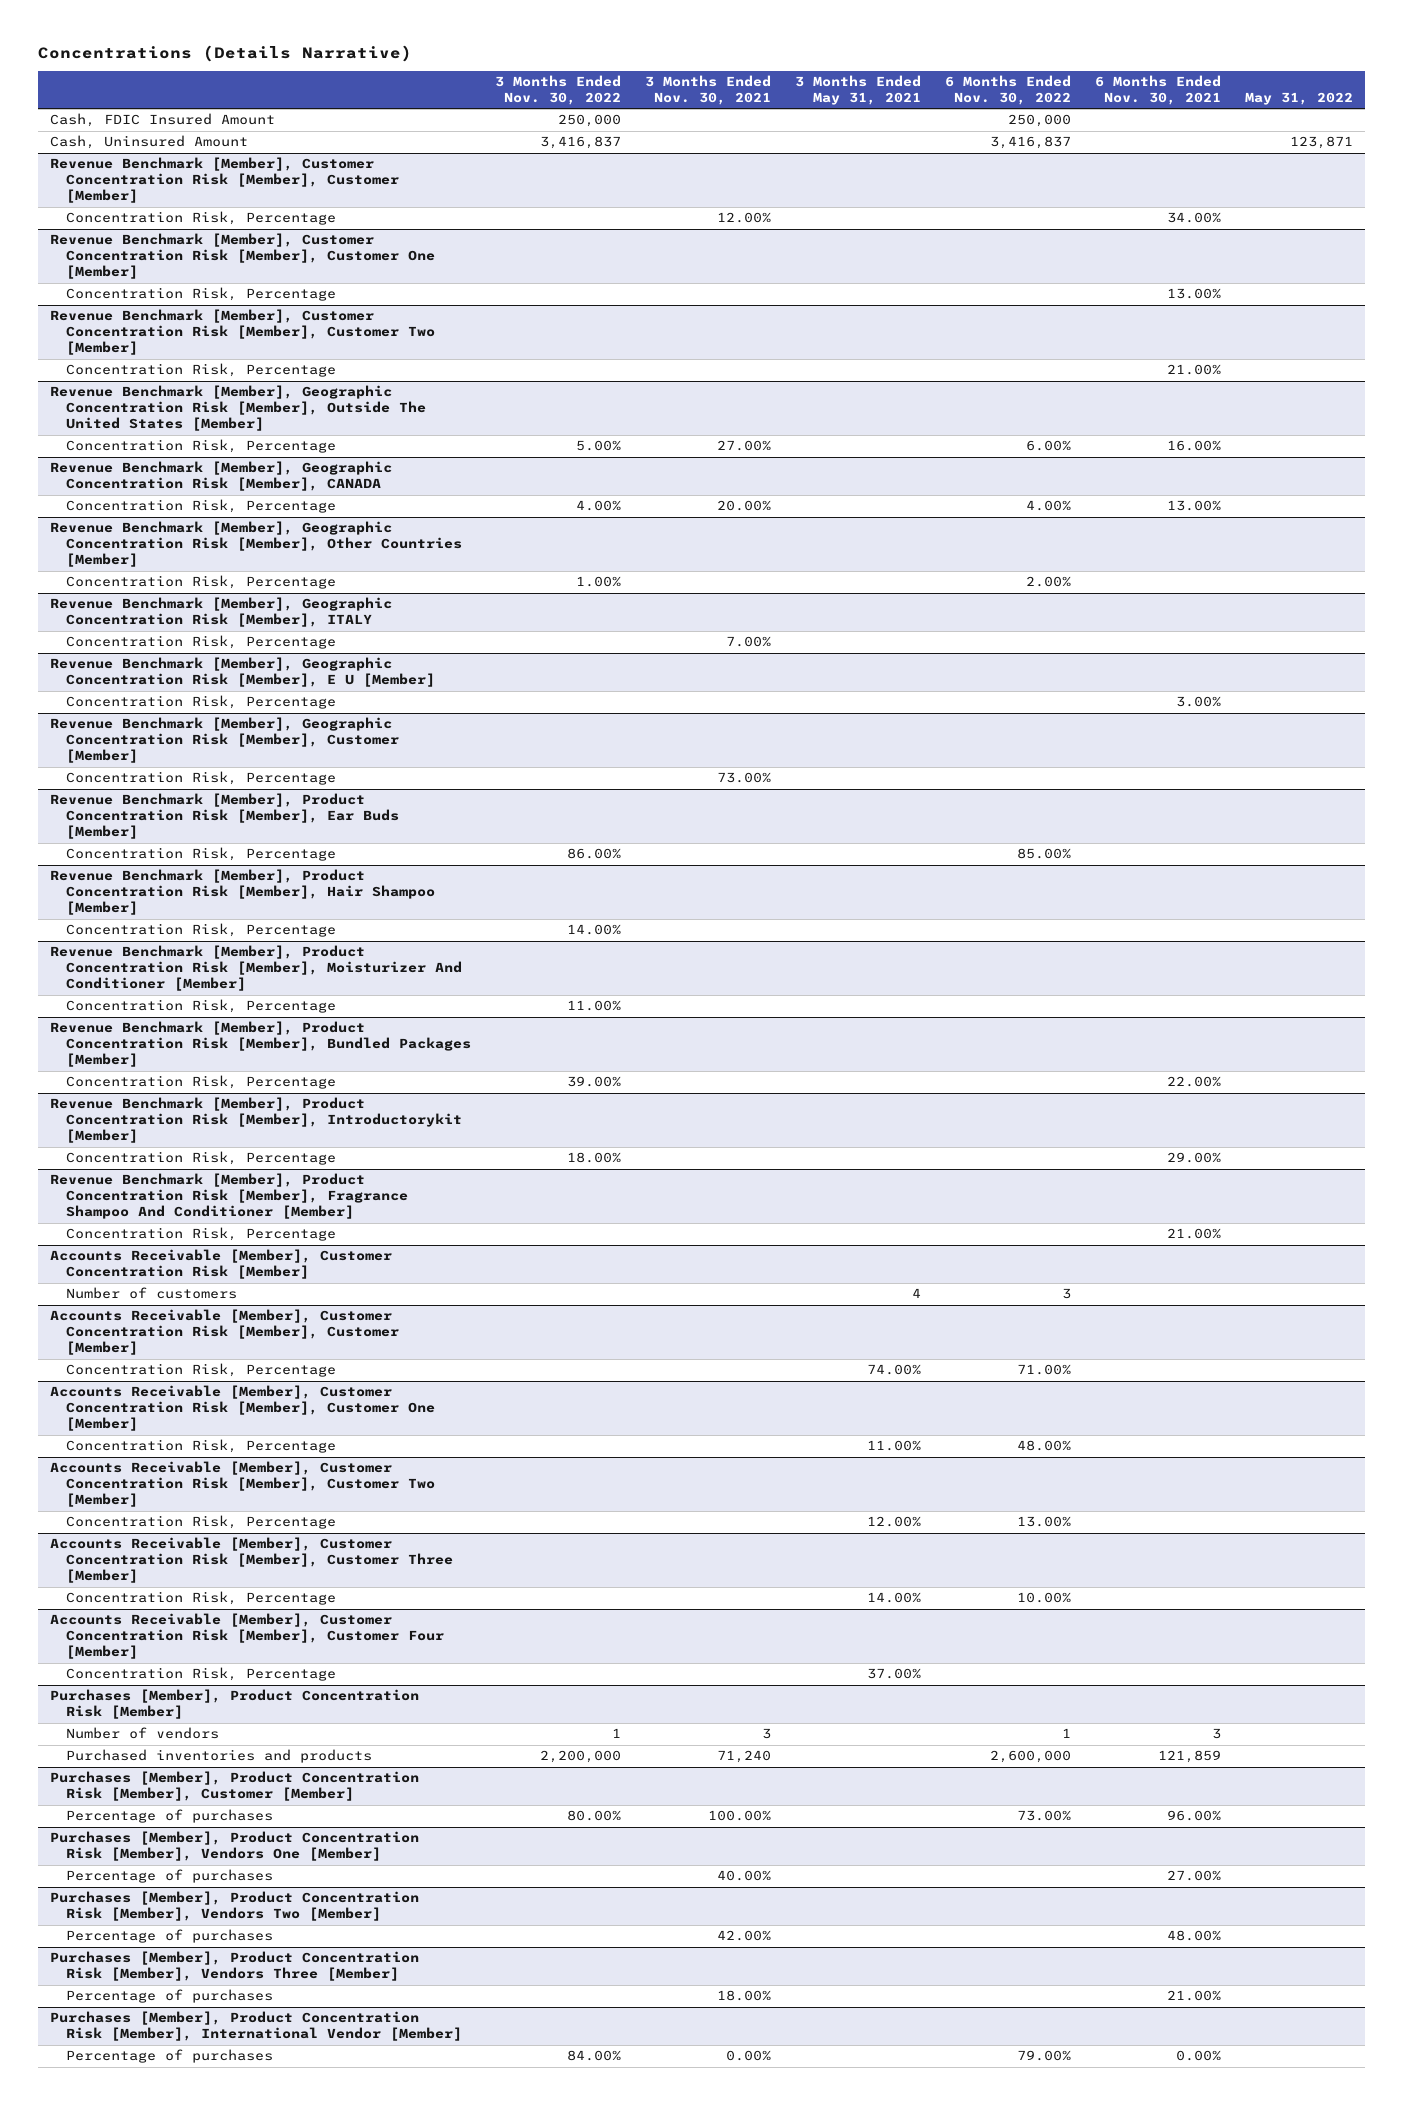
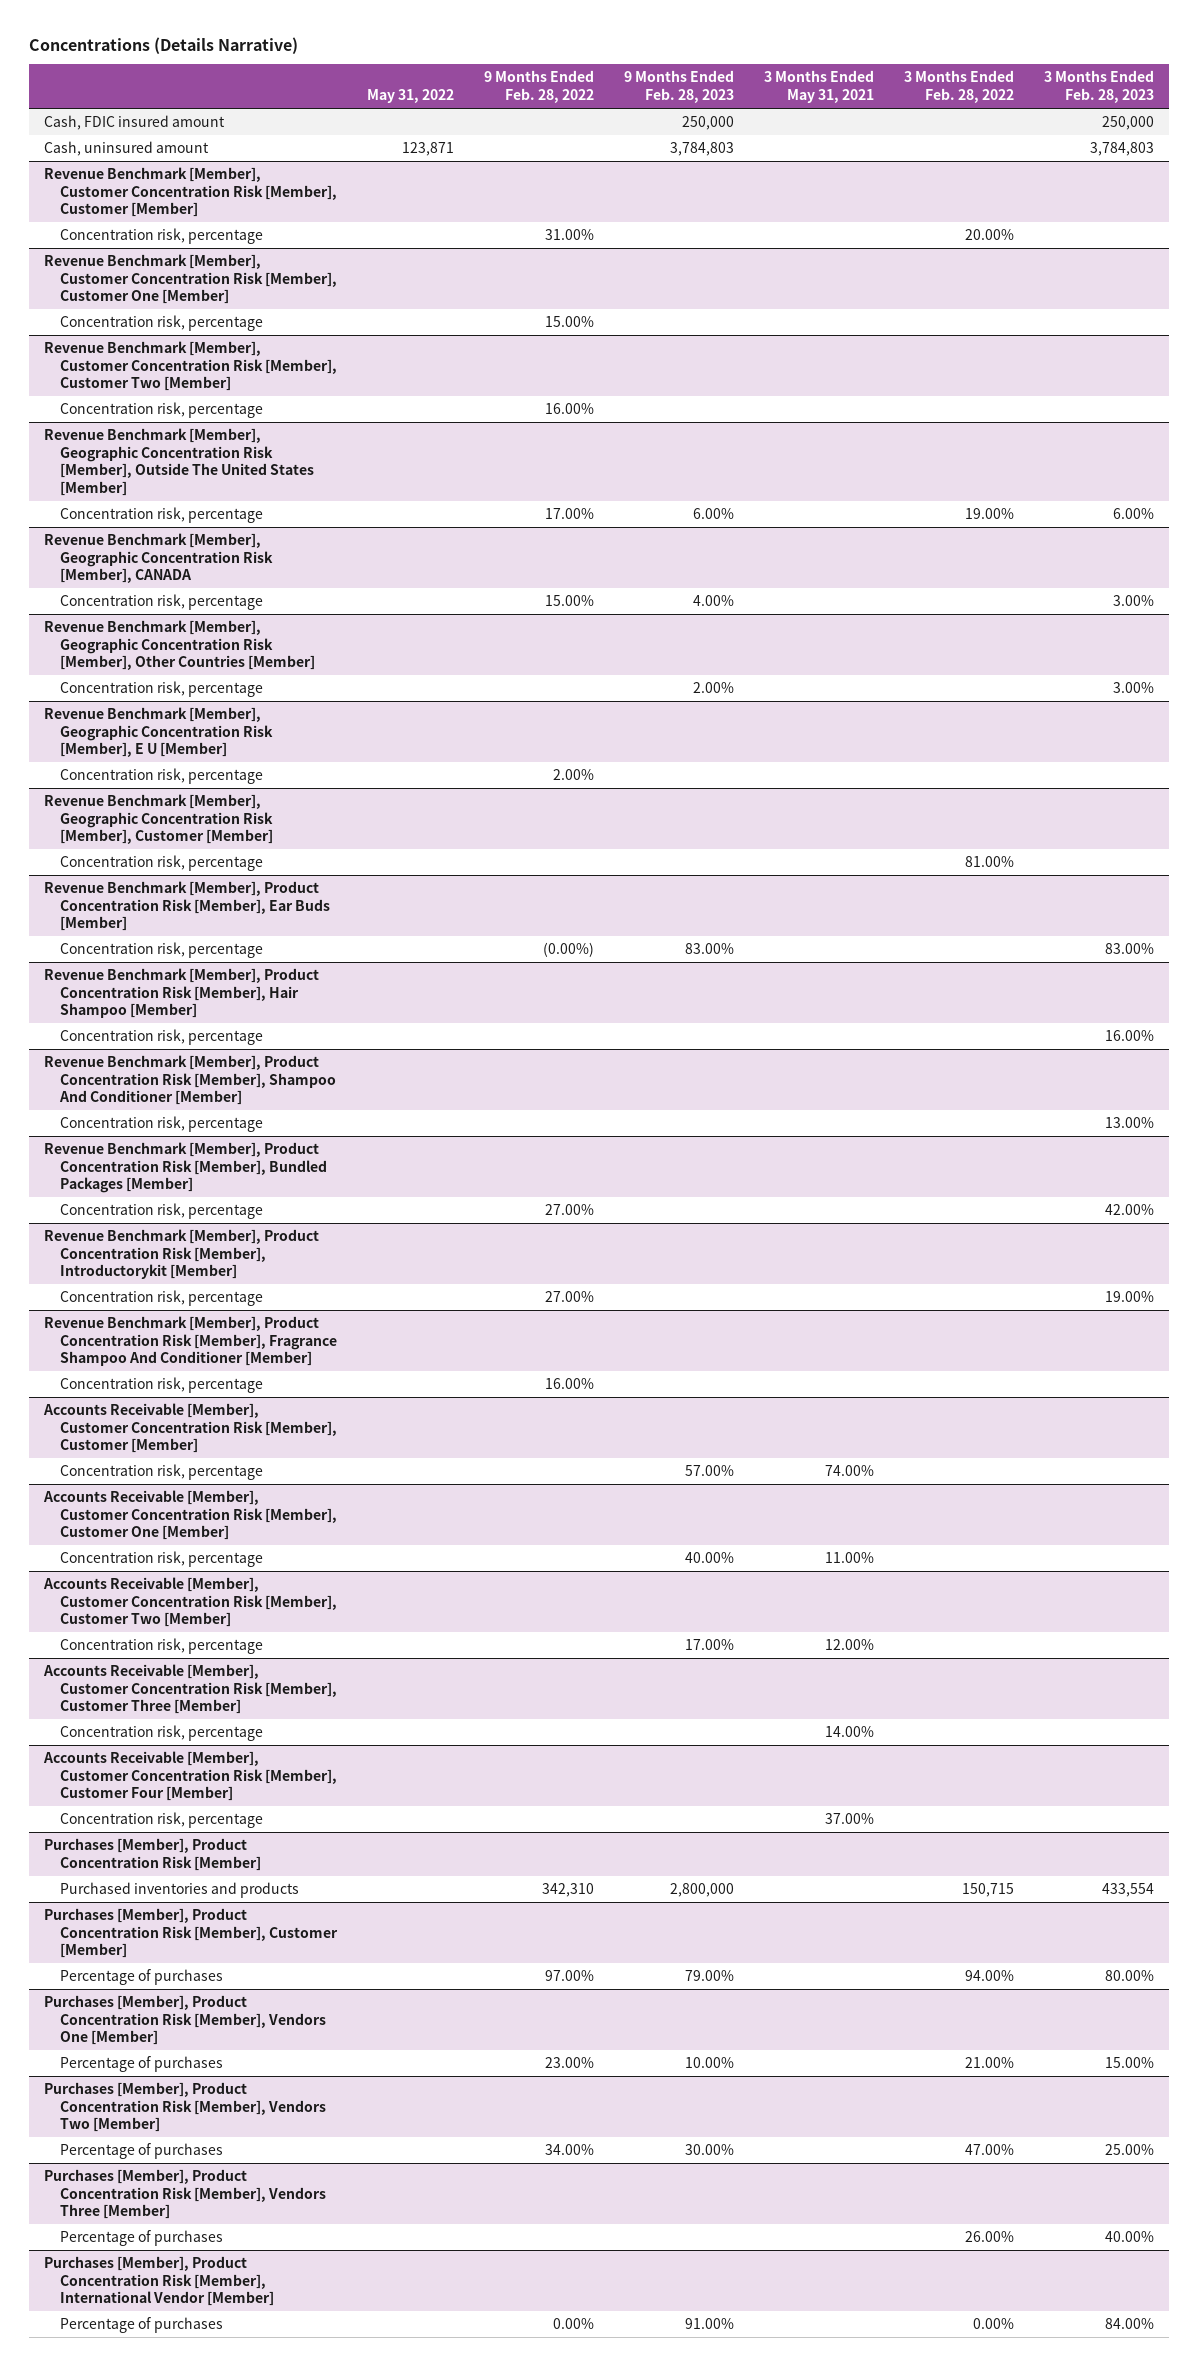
[495,74,622,105] 3 Months Ended Nov. 30, 2022 -> none
[645,74,772,105] 3 Months Ended Nov. 30, 2021 -> none
[945,74,1072,105] 6 Months Ended Nov. 30, 2022 -> none
[1095,74,1222,105] 6 Months Ended Nov. 30, 2021 -> none
none -> [484,70,595,104] 9 Months Ended Feb. 28, 2022
none -> [624,70,735,104] 9 Months Ended Feb. 28, 2023
none -> [904,70,1015,104] 3 Months Ended Feb. 28, 2022
none -> [1044,70,1155,104] 3 Months Ended Feb. 28, 2023
[49,113,275,128] Cash, FDIC Insured Amount -> [44,115,226,131] Cash, FDIC insured amount
[49,135,248,150] Cash, Uninsured Amount -> [44,141,210,157] Cash, uninsured amount
[66,211,337,226] Concentration Risk, Percentage -> [60,228,264,245] Concentration risk, percentage
[66,287,337,302] Concentration Risk, Percentage -> [60,315,264,332] Concentration risk, percentage
[66,363,337,378] Concentration Risk, Percentage -> [60,402,264,419] Concentration risk, percentage
[66,439,337,454] Concentration Risk, Percentage -> [60,507,264,524] Concentration risk, percentage
[66,499,337,514] Concentration Risk, Percentage -> [60,594,264,611] Concentration risk, percentage
[49,597,392,628] Revenue Benchmark [Member], Geographic Concentration Risk [Member], ITALY -> none
[66,635,337,650] Concentration Risk, Percentage -> none
[66,575,337,590] Concentration Risk, Percentage -> [60,681,264,698] Concentration risk, percentage
[66,695,337,710] Concentration Risk, Percentage -> [60,768,264,785] Concentration risk, percentage
[66,771,337,786] Concentration Risk, Percentage -> [60,855,264,872] Concentration risk, percentage
[66,847,337,862] Concentration Risk, Percentage -> [60,942,264,959] Concentration risk, percentage
[66,923,337,938] Concentration Risk, Percentage -> [60,1029,264,1046] Concentration risk, percentage
[49,945,463,992] Revenue Benchmark [Member], Product Concentration Risk [Member], Moisturizer And Conditioner [Member] -> [44,1055,337,1106] Revenue Benchmark [Member], Product Concentration Risk [Member], Shampoo And Conditioner [Member]
[66,999,337,1014] Concentration Risk, Percentage -> [60,1116,264,1133] Concentration risk, percentage
[66,1075,337,1090] Concentration Risk, Percentage -> [60,1203,264,1220] Concentration risk, percentage
[66,1151,337,1166] Concentration Risk, Percentage -> [60,1290,264,1307] Concentration risk, percentage
[49,1249,392,1280] Accounts Receivable [Member], Customer Concentration Risk [Member] -> none
[66,1287,238,1300] Number of customers -> none
[66,1227,337,1242] Concentration Risk, Percentage -> [60,1377,264,1394] Concentration risk, percentage
[66,1363,337,1378] Concentration Risk, Percentage -> [60,1464,264,1481] Concentration risk, percentage
[66,1439,337,1454] Concentration Risk, Percentage -> [60,1551,264,1568] Concentration risk, percentage
[66,1515,337,1530] Concentration Risk, Percentage -> [60,1638,264,1655] Concentration risk, percentage
[66,1591,337,1606] Concentration Risk, Percentage -> [60,1725,264,1742] Concentration risk, percentage
[66,1667,337,1682] Concentration Risk, Percentage -> [60,1812,264,1829] Concentration risk, percentage
[66,1727,220,1740] Number of vendors -> none

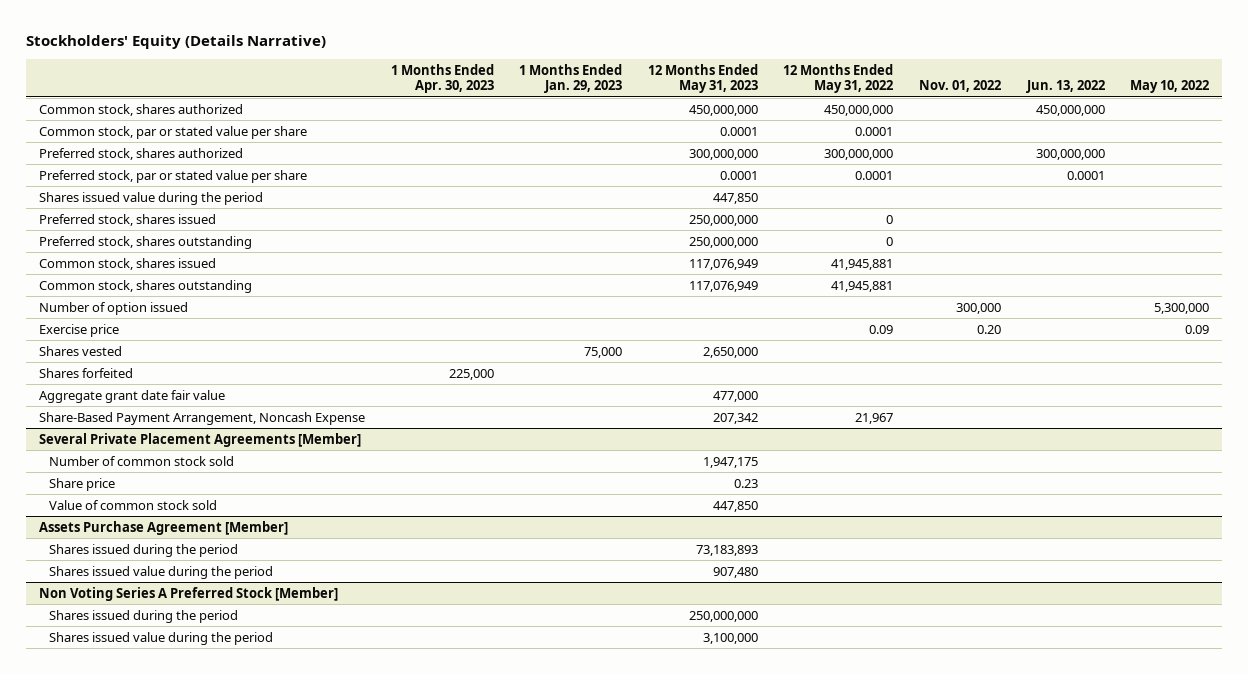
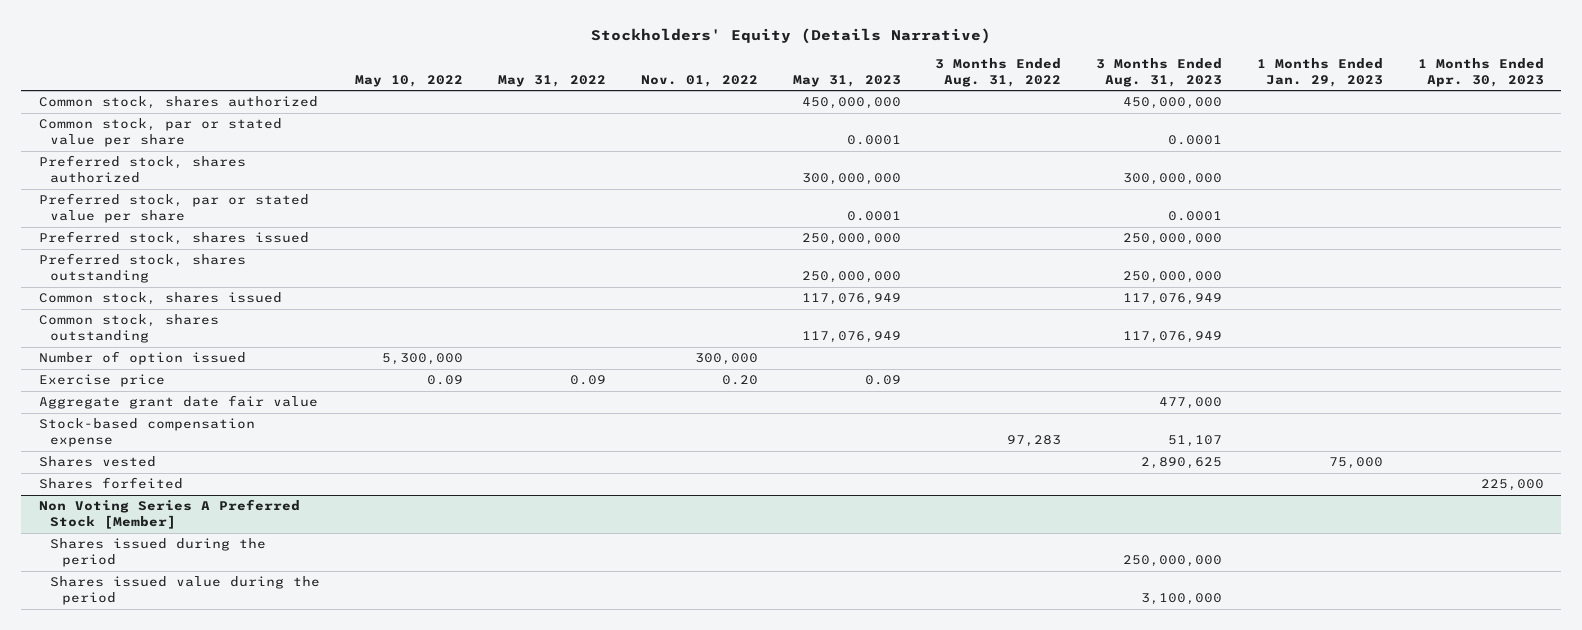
[647,64,758,94] 12 Months Ended May 31, 2023 -> none
[783,64,894,94] 12 Months Ended May 31, 2022 -> none
[1025,80,1105,94] Jun. 13, 2022 -> none
none -> [498,74,607,87] May 31, 2022
none -> [792,74,901,87] May 31, 2023
none -> [935,58,1062,87] 3 Months Ended Aug. 31, 2022
none -> [1096,58,1223,87] 3 Months Ended Aug. 31, 2023
[38,191,263,205] Shares issued value during the period -> none
[38,389,225,403] Aggregate grant date fair value -> [38,395,318,410] Aggregate grant date fair value
none -> [38,418,255,447] Stock-based compensation expense
[38,411,365,425] Share-Based Payment Arrangement, Noncash Expense -> none
[38,432,361,447] Several Private Placement Agreements [Member] -> none
[49,455,235,466] Number of common stock sold -> none
[49,477,116,491] Share price -> none
[49,499,218,510] Value of common stock sold -> none
[38,520,288,535] Assets Purchase Agreement [Member] -> none
[49,543,239,557] Shares issued during the period -> none
[49,565,274,579] Shares issued value during the period -> none

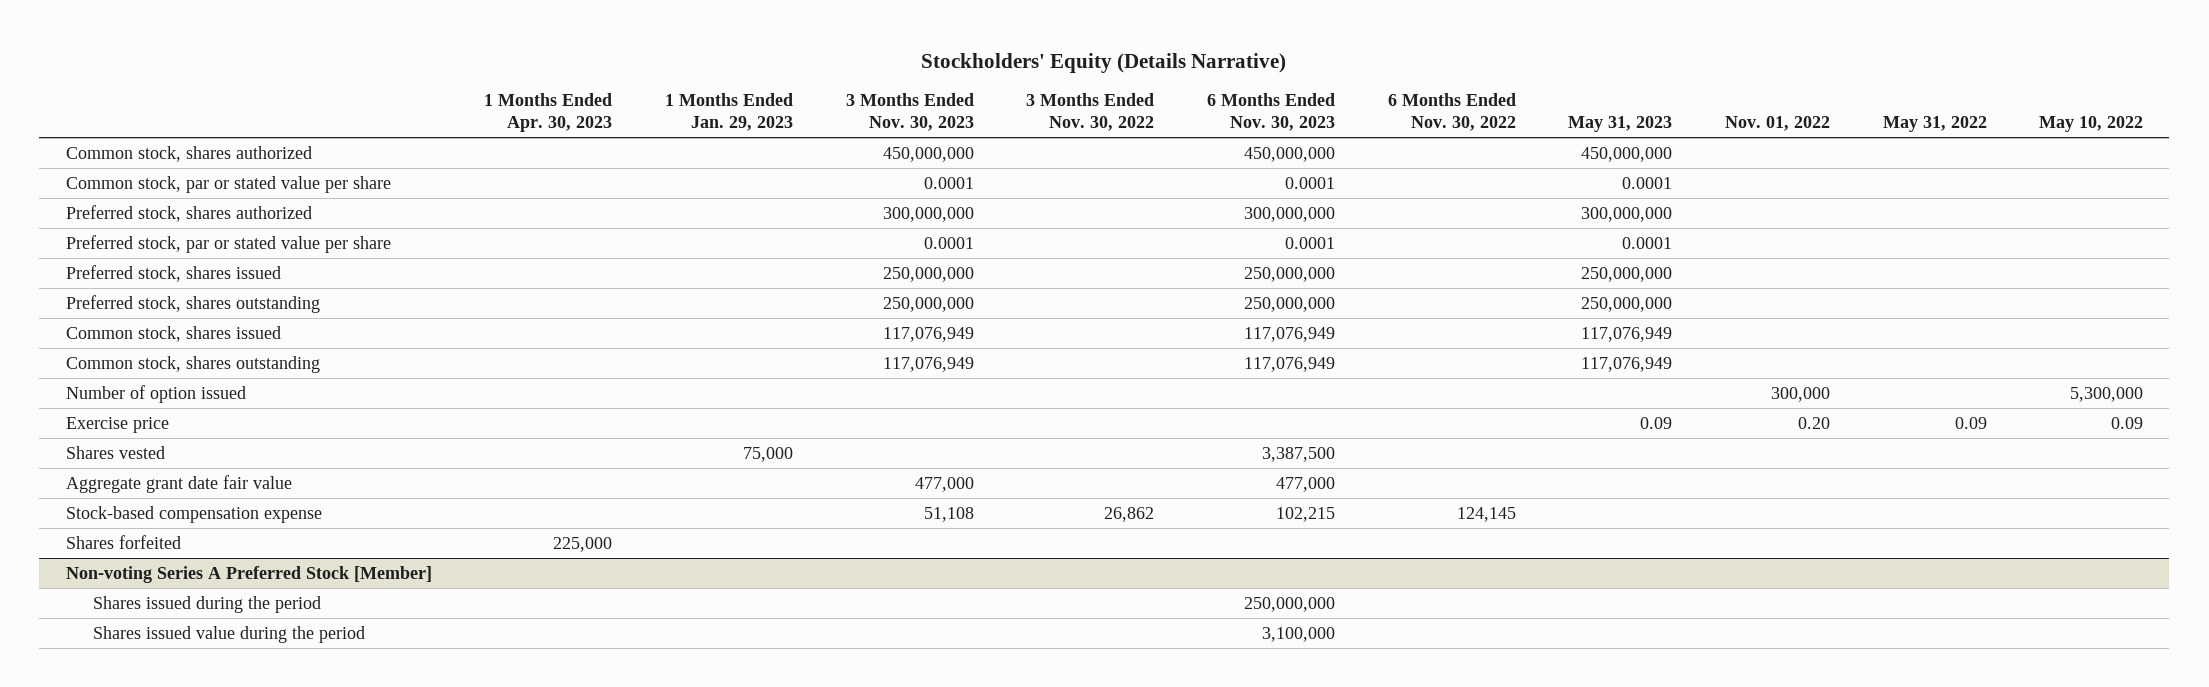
[935,58,1062,87] 3 Months Ended Aug. 31, 2022 -> none
[1096,58,1223,87] 3 Months Ended Aug. 31, 2023 -> none
none -> [845,93,974,132] 3 Months Ended Nov. 30, 2023
none -> [1026,93,1155,132] 3 Months Ended Nov. 30, 2022
none -> [1206,93,1335,132] 6 Months Ended Nov. 30, 2023
none -> [1387,93,1516,132] 6 Months Ended Nov. 30, 2022
[38,456,156,468] Shares vested -> [65,445,165,459] Shares vested
[38,499,300,529] Non Voting Series A Preferred Stock [Member] -> [65,565,432,583] Non-voting Series A Preferred Stock [Member]

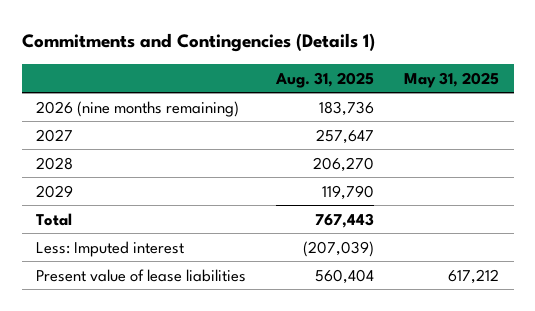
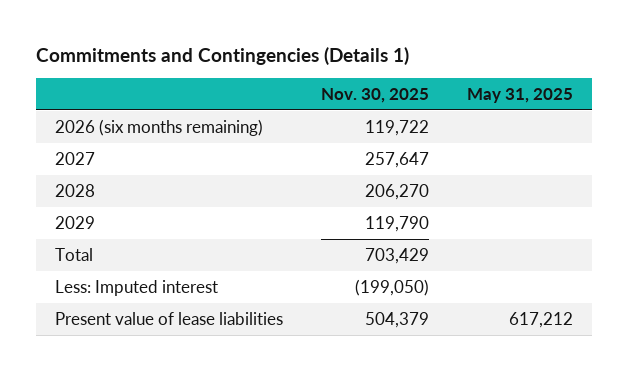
[275,71,375,88] Aug. 31, 2025 -> none
none -> [321,87,430,103] Nov. 30, 2025
[36,100,240,117] 2026 (nine months remaining) -> [55,118,264,136] 2026 (six months remaining)

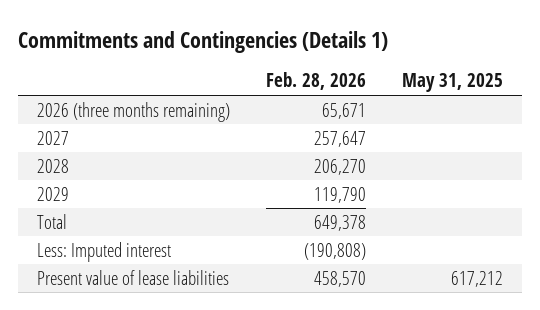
[321,87,430,103] Nov. 30, 2025 -> none
none -> [266,72,367,91] Feb. 28, 2026
[55,118,264,136] 2026 (six months remaining) -> [36,101,230,122] 2026 (three months remaining)

